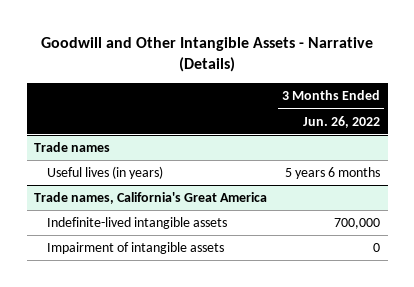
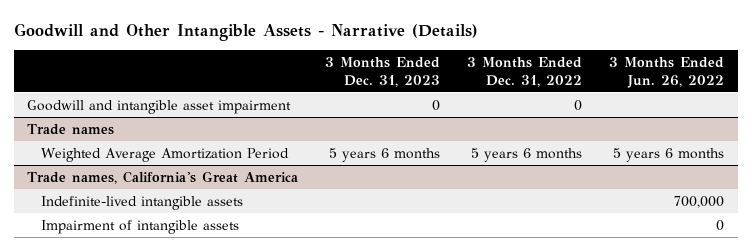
none -> [325,57,441,87] 3 Months Ended Dec. 31, 2023
none -> [467,57,583,87] 3 Months Ended Dec. 31, 2022
none -> [27,100,292,115] Goodwill and intangible asset impairment
[47,166,164,180] Useful lives (in years) -> [41,148,290,163] Weighted Average Amortization Period

